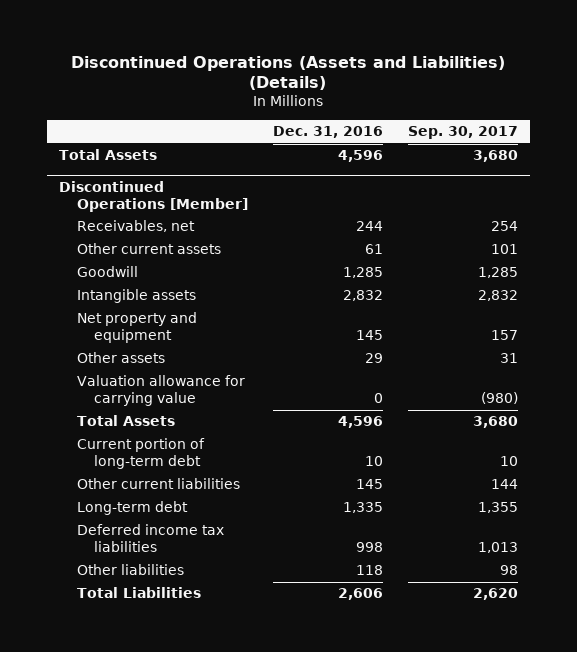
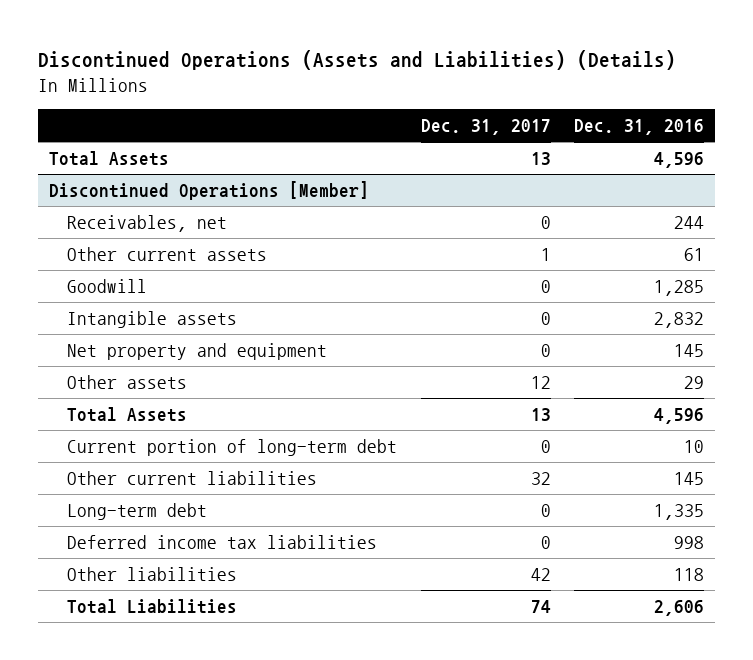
[407,126,518,140] Sep. 30, 2017 -> none
none -> [420,119,551,136] Dec. 31, 2017
[76,375,245,407] Valuation allowance for carrying value -> none

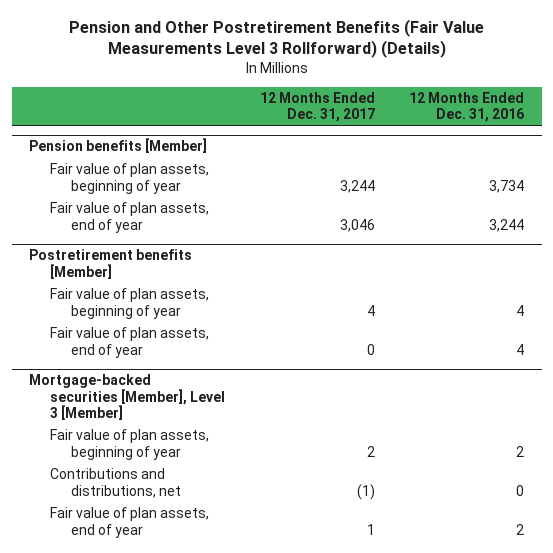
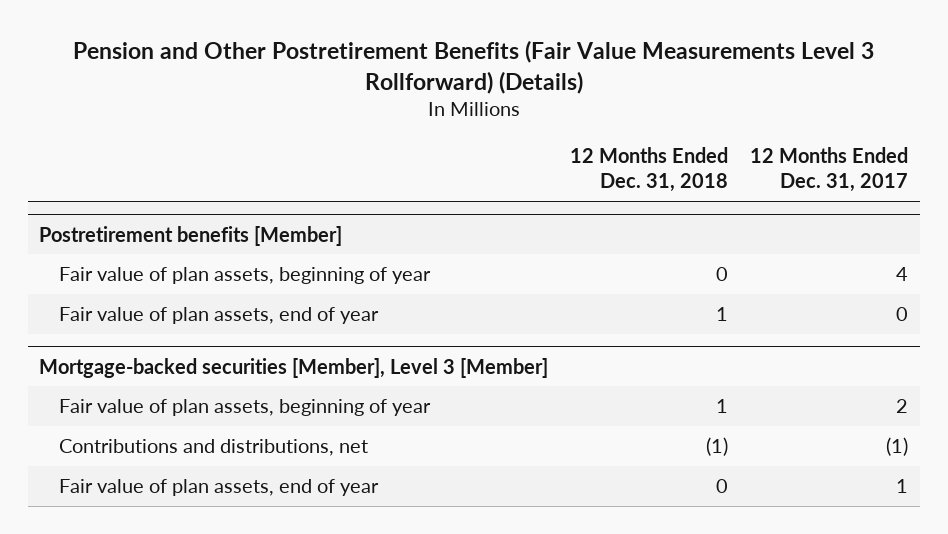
[409,92,525,123] 12 Months Ended Dec. 31, 2016 -> none
none -> [570,147,729,193] 12 Months Ended Dec. 31, 2018
[28,138,207,154] Pension benefits [Member] -> none
[50,163,210,194] Fair value of plan assets, beginning of year -> none
[50,202,210,233] Fair value of plan assets, end of year -> none

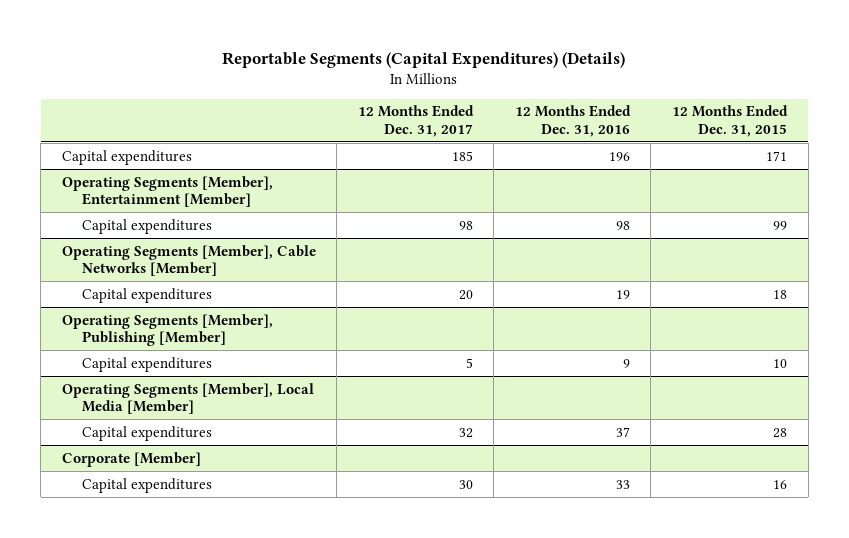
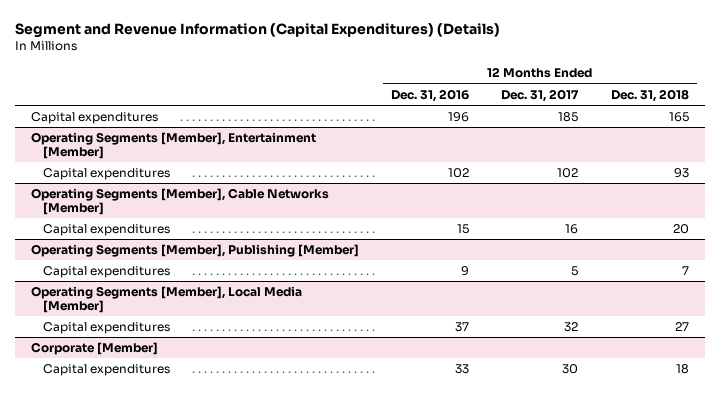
[222,51,626,68] Reportable Segments (Capital Expenditures) (Details) -> [14,22,500,38] Segment and Revenue Information (Capital Expenditures) (Details)
[672,105,789,137] 12 Months Ended Dec. 31, 2015 -> none
none -> [610,88,689,102] Dec. 31, 2018
[458,220,473,230] 98 -> [557,168,579,179] 102
[615,220,630,230] 98 -> [448,168,470,179] 102
[458,289,473,300] 20 -> [565,224,579,235] 16
[615,289,630,299] 19 -> [457,224,470,235] 15

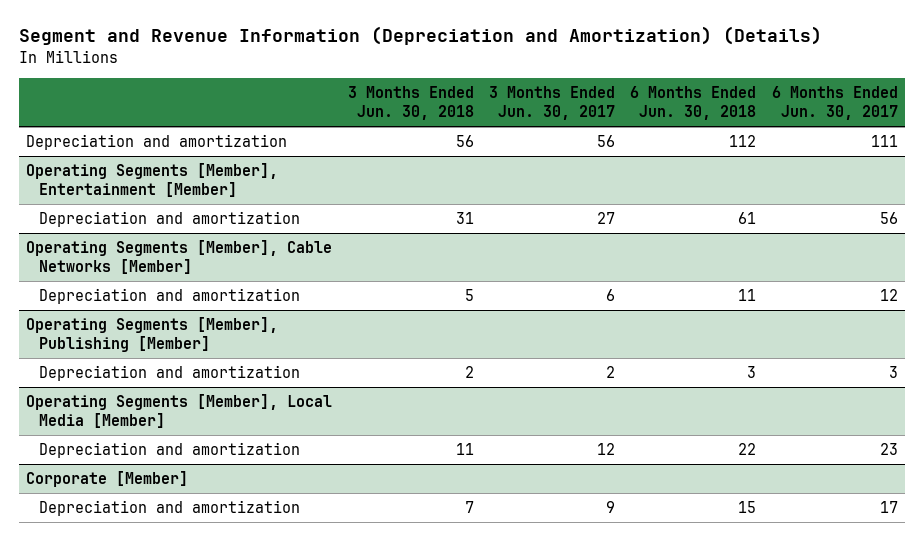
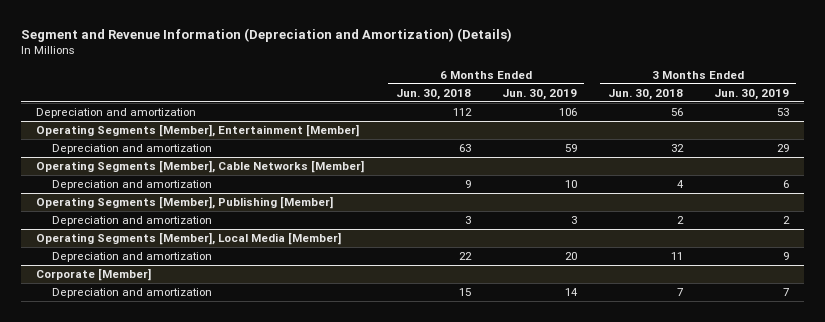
[488,85,615,121] 3 Months Ended Jun. 30, 2017 -> none
[771,85,898,121] 6 Months Ended Jun. 30, 2017 -> none
none -> [501,88,577,100] Jun. 30, 2019
none -> [713,88,789,100] Jun. 30, 2019
[455,212,474,225] 31 -> [670,144,684,153] 32
[738,212,757,225] 61 -> [458,144,471,153] 63
[464,289,474,302] 5 -> [676,180,684,189] 4
[738,289,757,302] 11 -> [464,180,471,189] 9

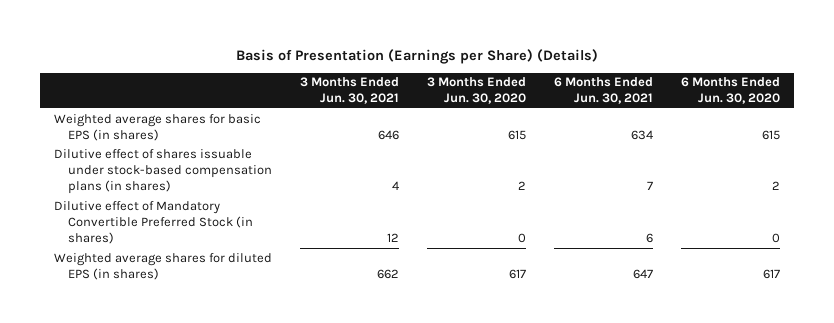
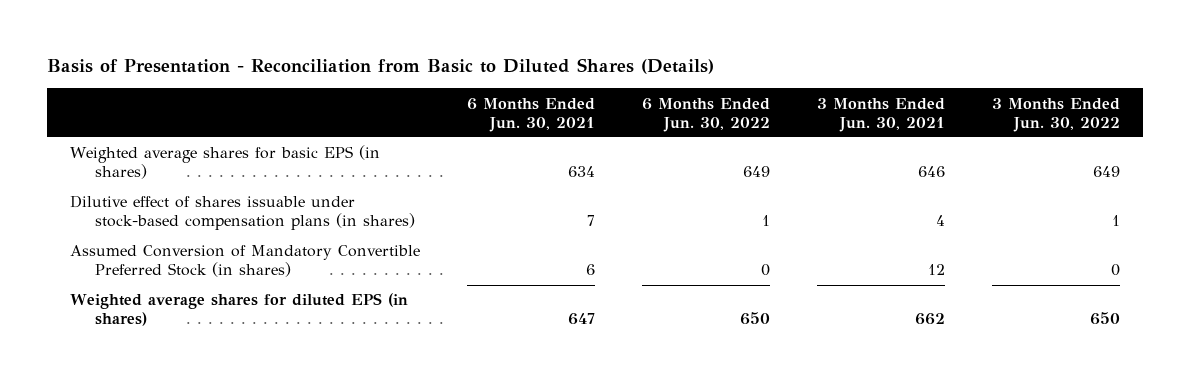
[236,48,599,64] Basis of Presentation (Earnings per Share) (Details) -> [46,57,714,74] Basis of Presentation - Reconciliation from Basic to Diluted Shares (Details)
[427,77,527,105] 3 Months Ended Jun. 30, 2020 -> none
[681,77,781,105] 6 Months Ended Jun. 30, 2020 -> none
none -> [641,97,770,132] 6 Months Ended Jun. 30, 2022
none -> [991,97,1120,132] 3 Months Ended Jun. 30, 2022
[53,200,254,244] Dilutive effect of Mandatory Convertible Preferred Stock (in shares) -> [70,245,421,278] Assumed Conversion of Mandatory Convertible Preferred Stock (in shares)

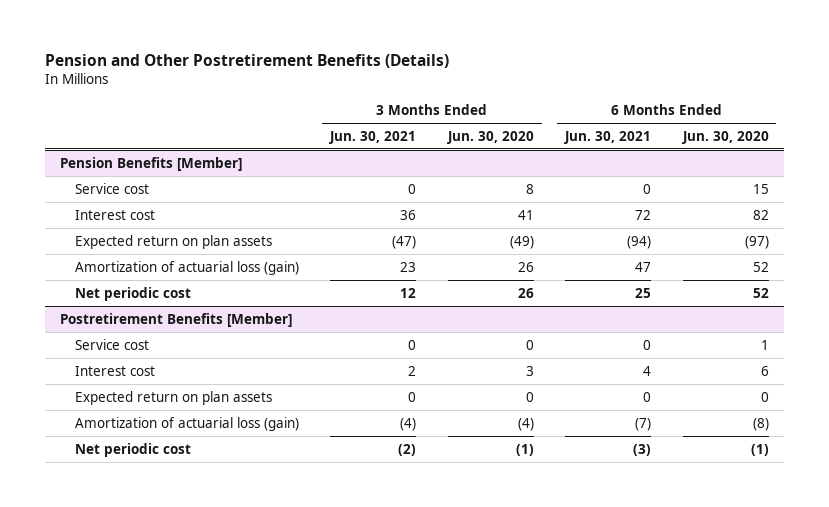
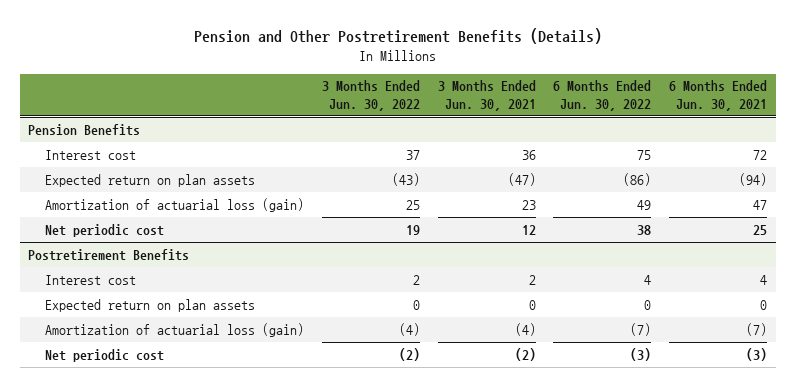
[446,130,534,144] Jun. 30, 2020 -> none
[681,130,769,144] Jun. 30, 2020 -> none
none -> [322,80,421,111] 3 Months Ended Jun. 30, 2022
none -> [553,80,652,111] 6 Months Ended Jun. 30, 2022
[74,182,149,194] Service cost -> none
[60,156,243,171] Pension Benefits [Member] -> [28,123,141,136] Pension Benefits
[74,338,149,350] Service cost -> none
[60,312,293,327] Postretirement Benefits [Member] -> [28,248,190,261] Postretirement Benefits

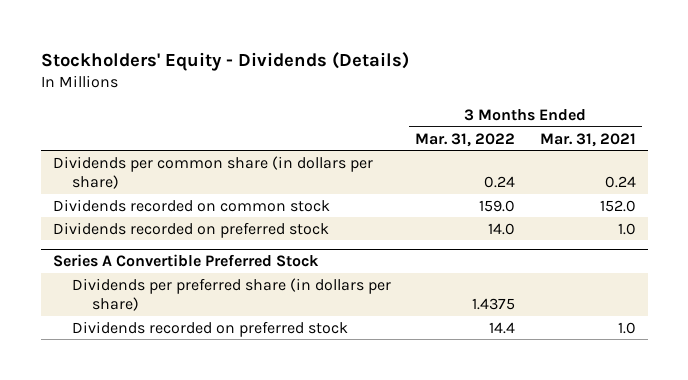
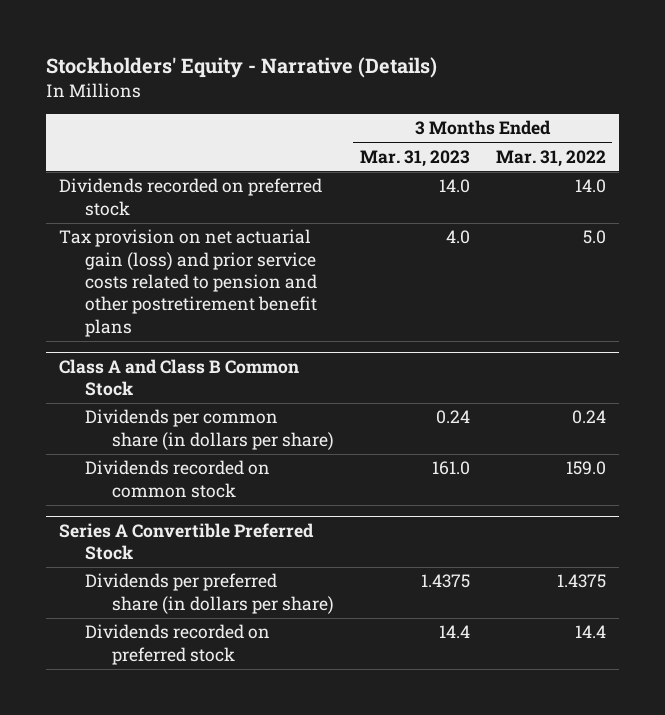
[40,51,409,71] Stockholders' Equity - Dividends (Details) -> [46,57,438,79] Stockholders' Equity - Narrative (Details)
[539,132,636,147] Mar. 31, 2021 -> none
none -> [359,149,470,167] Mar. 31, 2023
[52,221,329,238] Dividends recorded on preferred stock -> [59,178,323,216] Dividends recorded on preferred stock
none -> [59,229,318,337] Tax provision on net actuarial gain (loss) and prior service costs related to pension and other postretirement benefit plans
none -> [59,358,300,396] Class A and Class B Common Stock

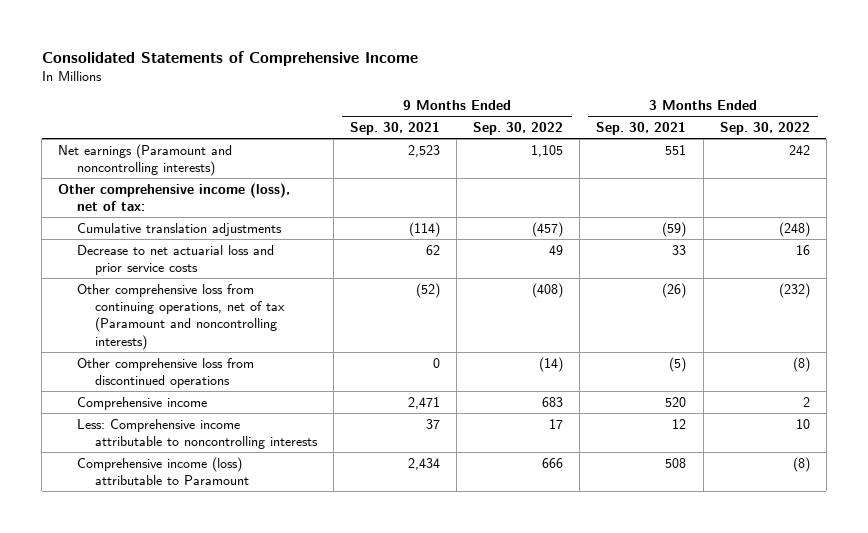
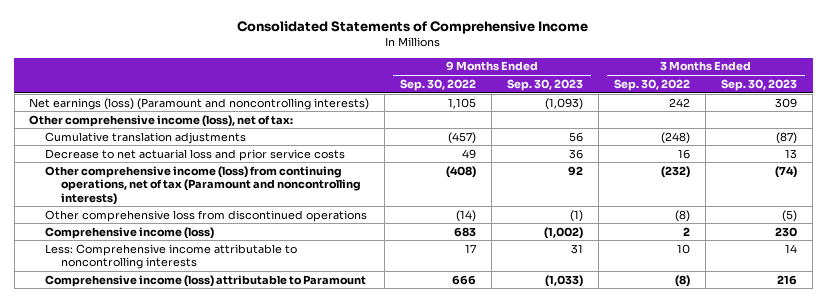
[350,122,441,136] Sep. 30, 2021 -> none
[596,122,687,136] Sep. 30, 2021 -> none
none -> [507,78,584,91] Sep. 30, 2023
none -> [721,78,798,91] Sep. 30, 2023
[58,143,233,176] Net earnings (Paramount and noncontrolling interests) -> [29,97,370,110] Net earnings (loss) (Paramount and noncontrolling interests)
[76,283,285,350] Other comprehensive loss from continuing operations, net of tax (Paramount and noncontrolling interests) -> [45,165,362,205] Other comprehensive income (loss) from continuing operations, net of tax (Paramount and noncontrolling interests)
[76,396,207,410] Comprehensive income -> [45,226,215,239] Comprehensive income (loss)

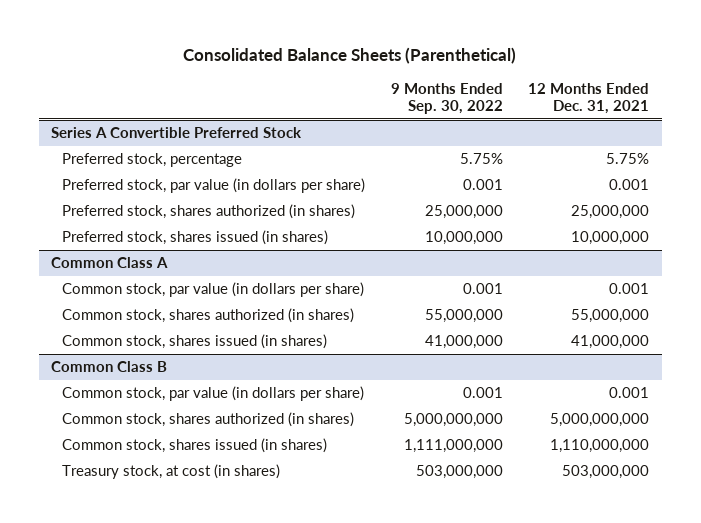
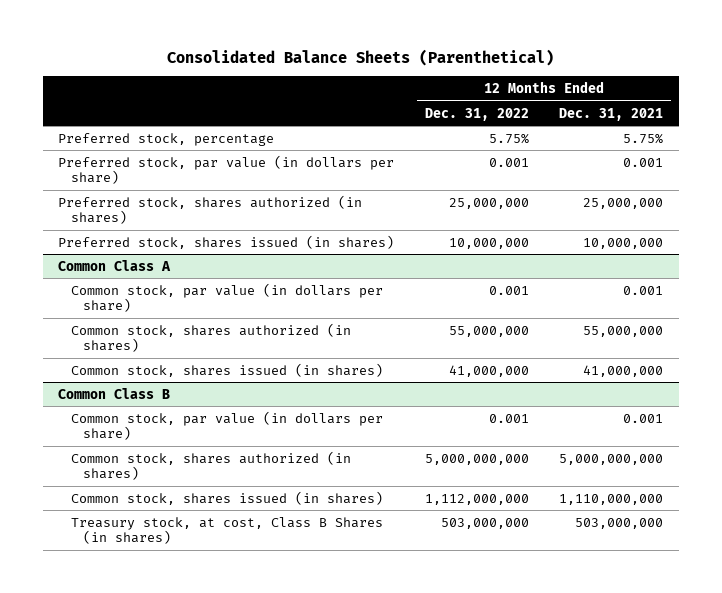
[390,83,503,115] 9 Months Ended Sep. 30, 2022 -> none
none -> [424,107,529,121] Dec. 31, 2022
[51,127,303,139] Series A Convertible Preferred Stock -> none
[62,464,281,480] Treasury stock, at cost (in shares) -> [70,516,383,545] Treasury stock, at cost, Class B Shares (in shares)

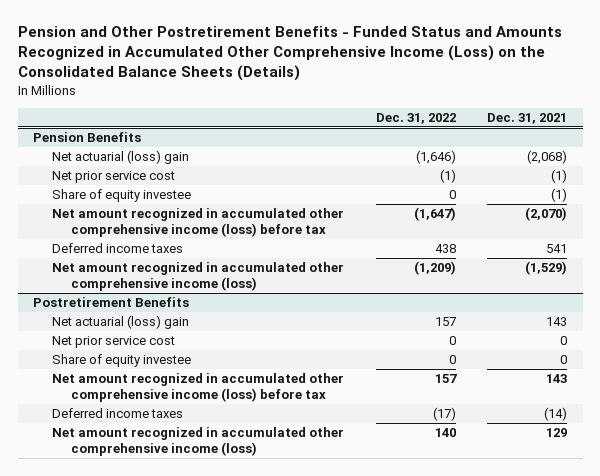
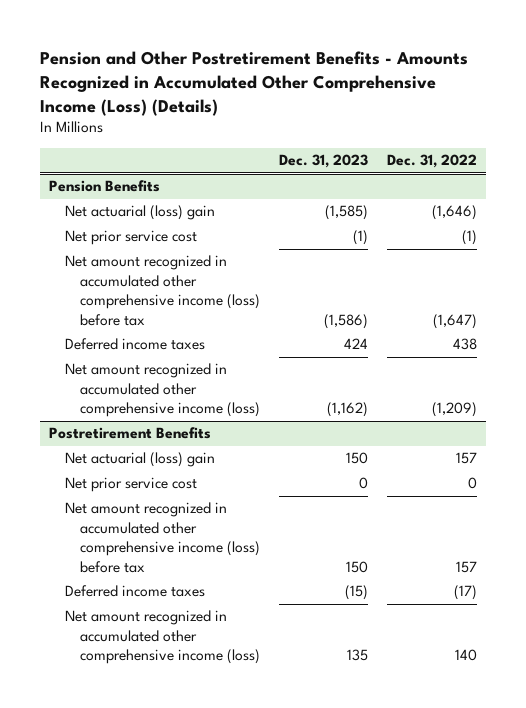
[17,26,562,82] Pension and Other Postretirement Benefits - Funded Status and Amounts Recognized in Accumulated Other Comprehensive Income (Loss) on the Consolidated Balance Sheets (Details) -> [39,50,468,116] Pension and Other Postretirement Benefits - Amounts Recognized in Accumulated Other Comprehensive Income (Loss) (Details)
[486,112,567,124] Dec. 31, 2021 -> none
none -> [279,154,369,169] Dec. 31, 2023
[52,189,192,203] Share of equity investee -> none
[52,354,192,368] Share of equity investee -> none

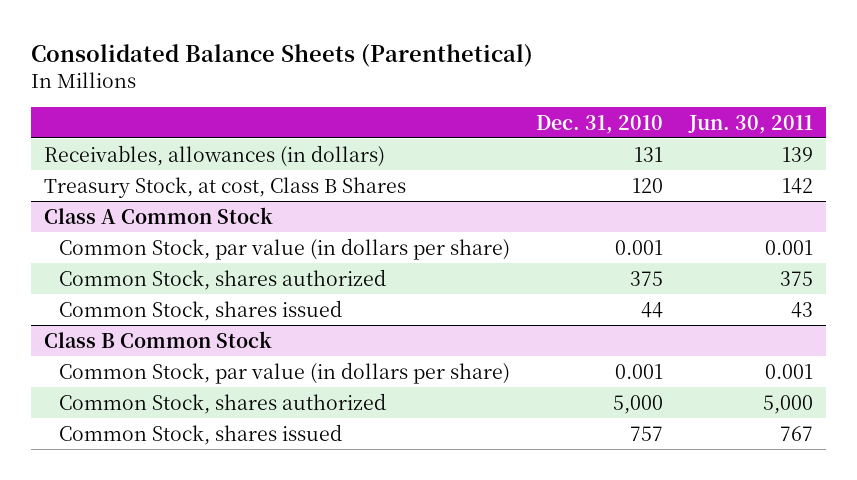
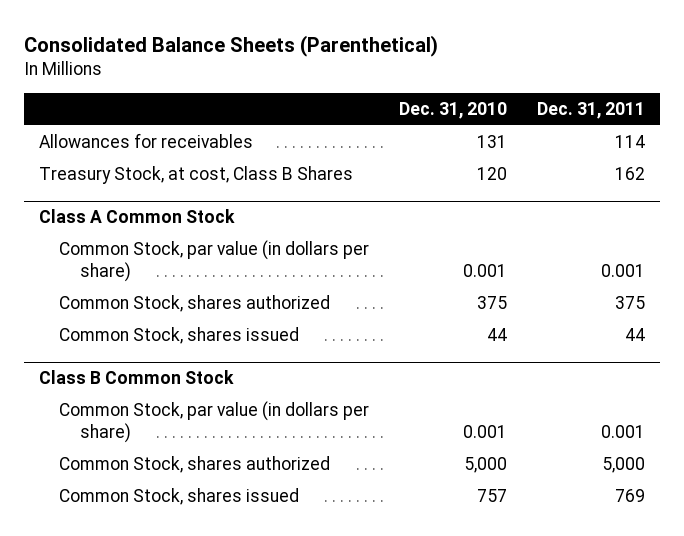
[687,114,813,134] Jun. 30, 2011 -> none
none -> [537,101,646,119] Dec. 31, 2011
[44,144,386,167] Receivables, allowances (in dollars) -> [39,133,254,149] Allowances for receivables

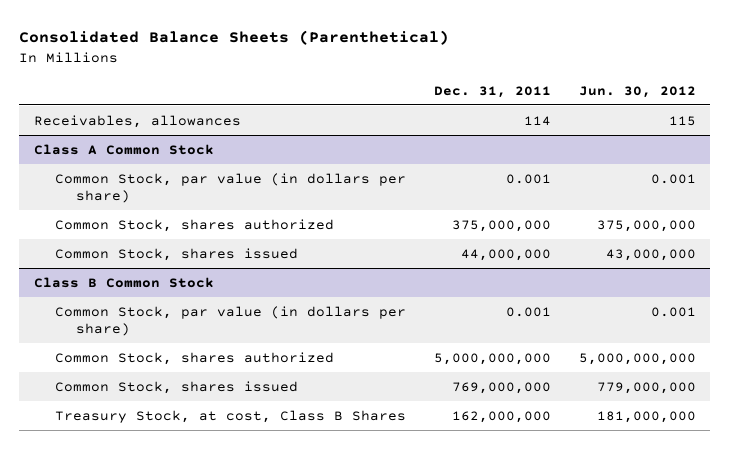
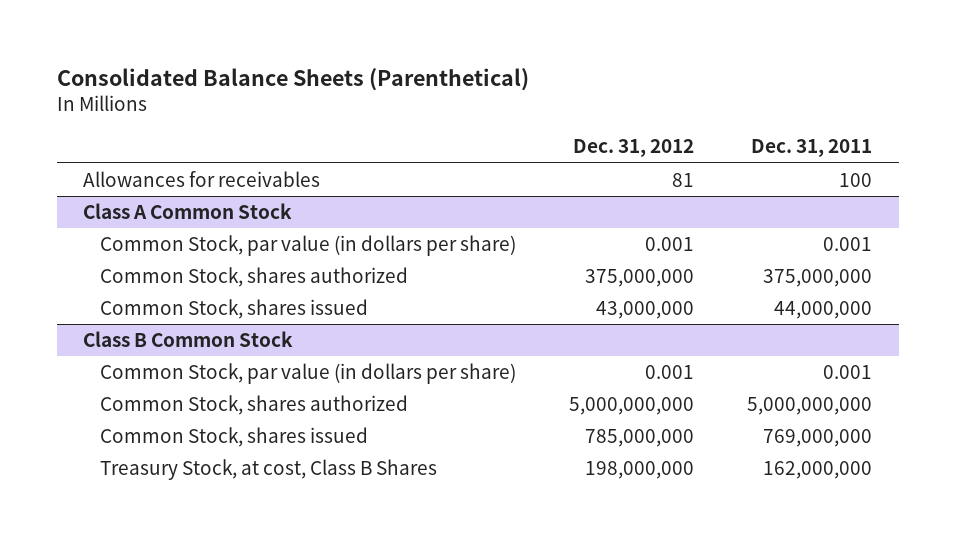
[579,85,697,98] Jun. 30, 2012 -> none
none -> [573,139,695,158] Dec. 31, 2012
[33,114,241,128] Receivables, allowances -> [83,171,321,188] Allowances for receivables
[523,115,551,126] 114 -> [839,173,873,188] 100

